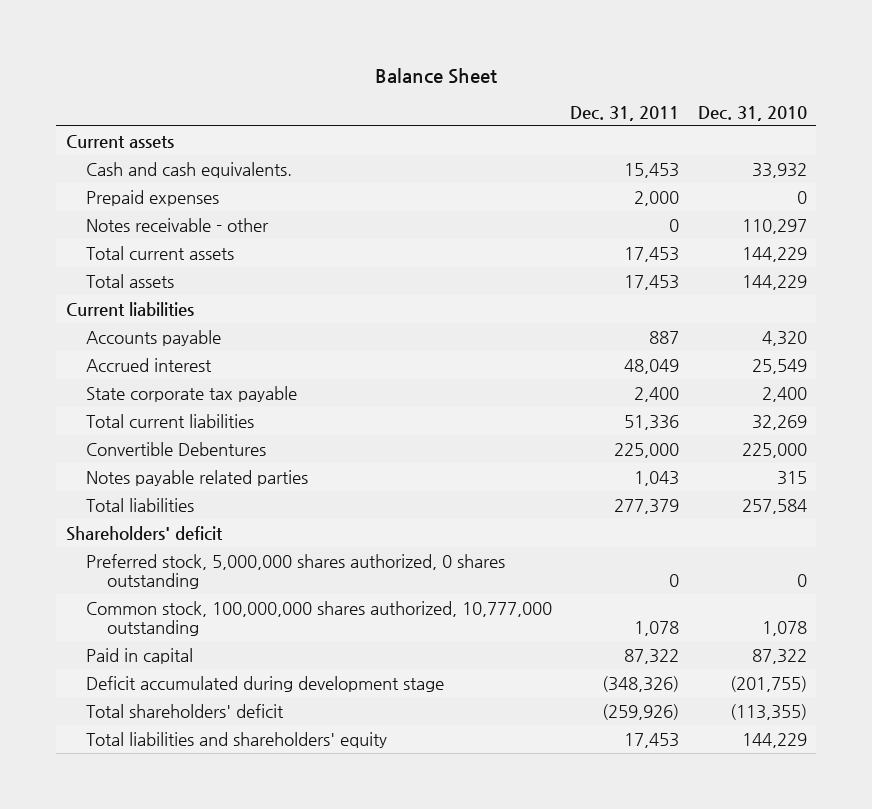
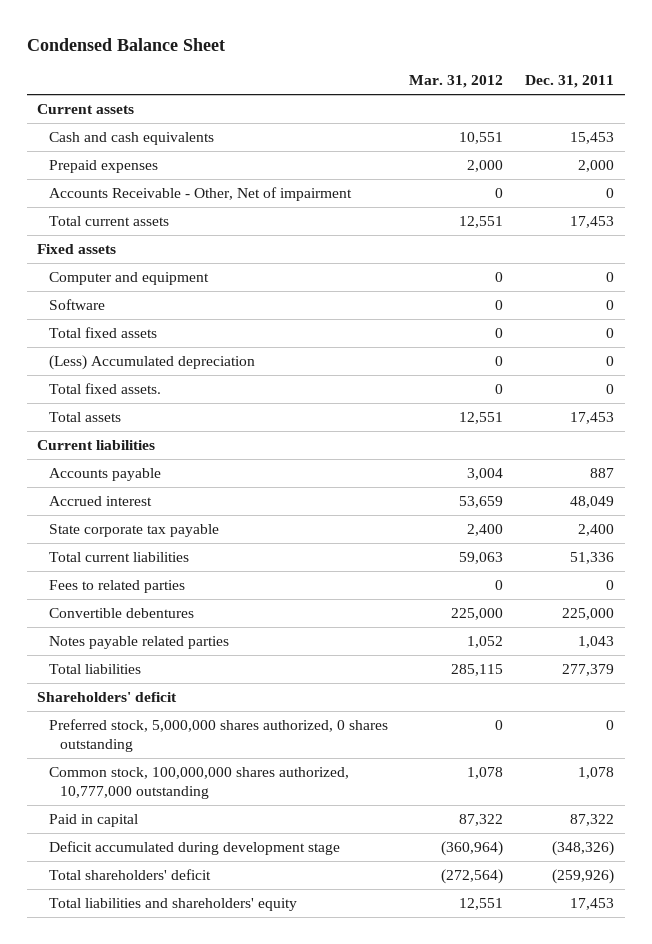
[375,67,498,84] Balance Sheet -> [26,37,225,51] Condensed Balance Sheet
[697,105,807,121] Dec. 31, 2010 -> none
none -> [409,75,504,89] Mar. 31, 2012
[86,161,293,178] Cash and cash equivalents. -> [48,132,214,146] Cash and cash equivalents
[86,217,270,232] Notes receivable - other -> none
none -> [48,187,352,202] Accounts Receivable - Other, Net of impairment
none -> [37,244,117,255] Fixed assets
none -> [48,272,209,286] Computer and equipment
none -> [48,299,105,311] Software
none -> [48,327,157,339] Total fixed assets
none -> [48,355,255,371] (Less) Accumulated depreciation
none -> [48,383,161,395] Total fixed assets.
none -> [48,580,185,594] Fees to related parties
[86,441,267,456] Convertible Debentures -> [48,608,194,619] Convertible debentures

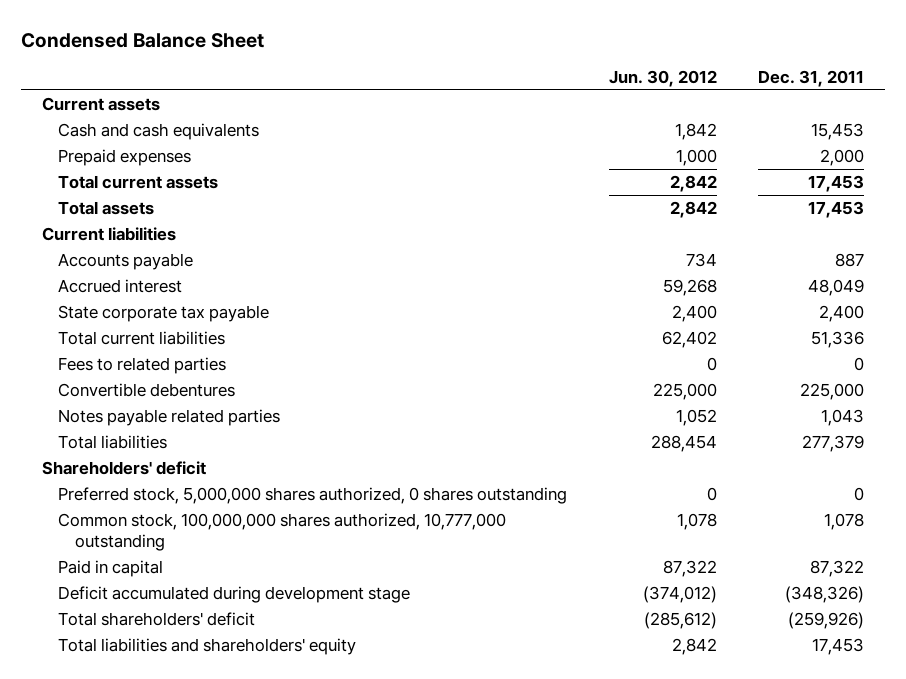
[409,75,504,89] Mar. 31, 2012 -> none
none -> [608,70,717,88] Jun. 30, 2012
[48,187,352,202] Accounts Receivable - Other, Net of impairment -> none
[37,244,117,255] Fixed assets -> none
[48,272,209,286] Computer and equipment -> none
[48,299,105,311] Software -> none
[48,327,157,339] Total fixed assets -> none
[48,355,255,371] (Less) Accumulated depreciation -> none
[48,383,161,395] Total fixed assets. -> none

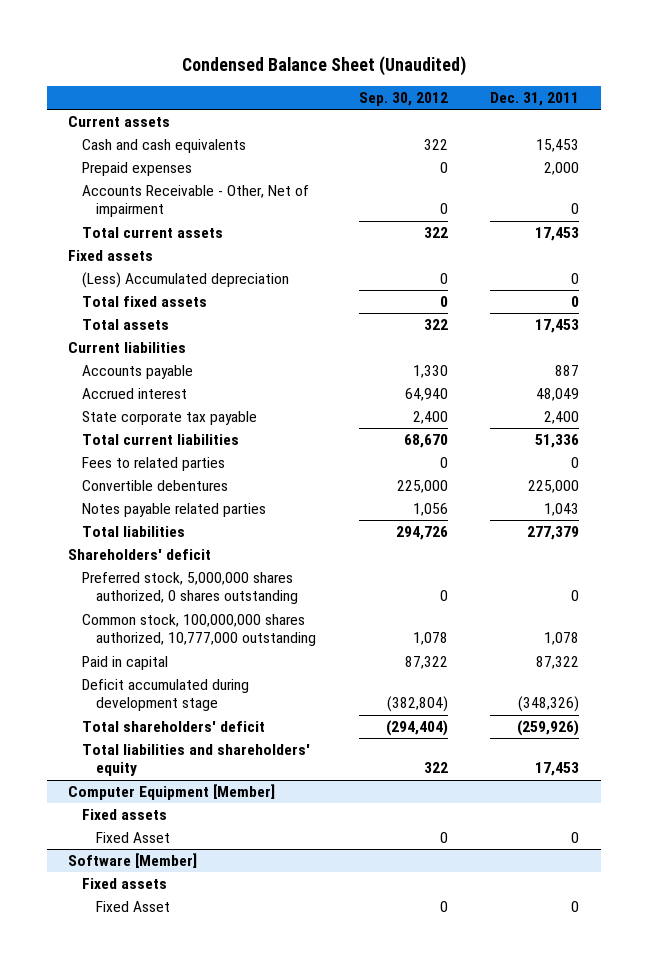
[20,33,264,49] Condensed Balance Sheet -> [181,55,466,76] Condensed Balance Sheet (Unaudited)
[608,70,717,88] Jun. 30, 2012 -> none
none -> [358,92,448,107] Sep. 30, 2012
none -> [82,185,310,218] Accounts Receivable - Other, Net of impairment
none -> [68,250,154,262] Fixed assets
none -> [82,272,290,289] (Less) Accumulated depreciation
none -> [82,296,208,308] Total fixed assets
none -> [68,784,276,801] Computer Equipment [Member]
none -> [82,809,168,821] Fixed assets
none -> [96,832,171,844] Fixed Asset
none -> [68,853,198,869] Software [Member]
none -> [82,878,168,890] Fixed assets
none -> [96,901,171,913] Fixed Asset

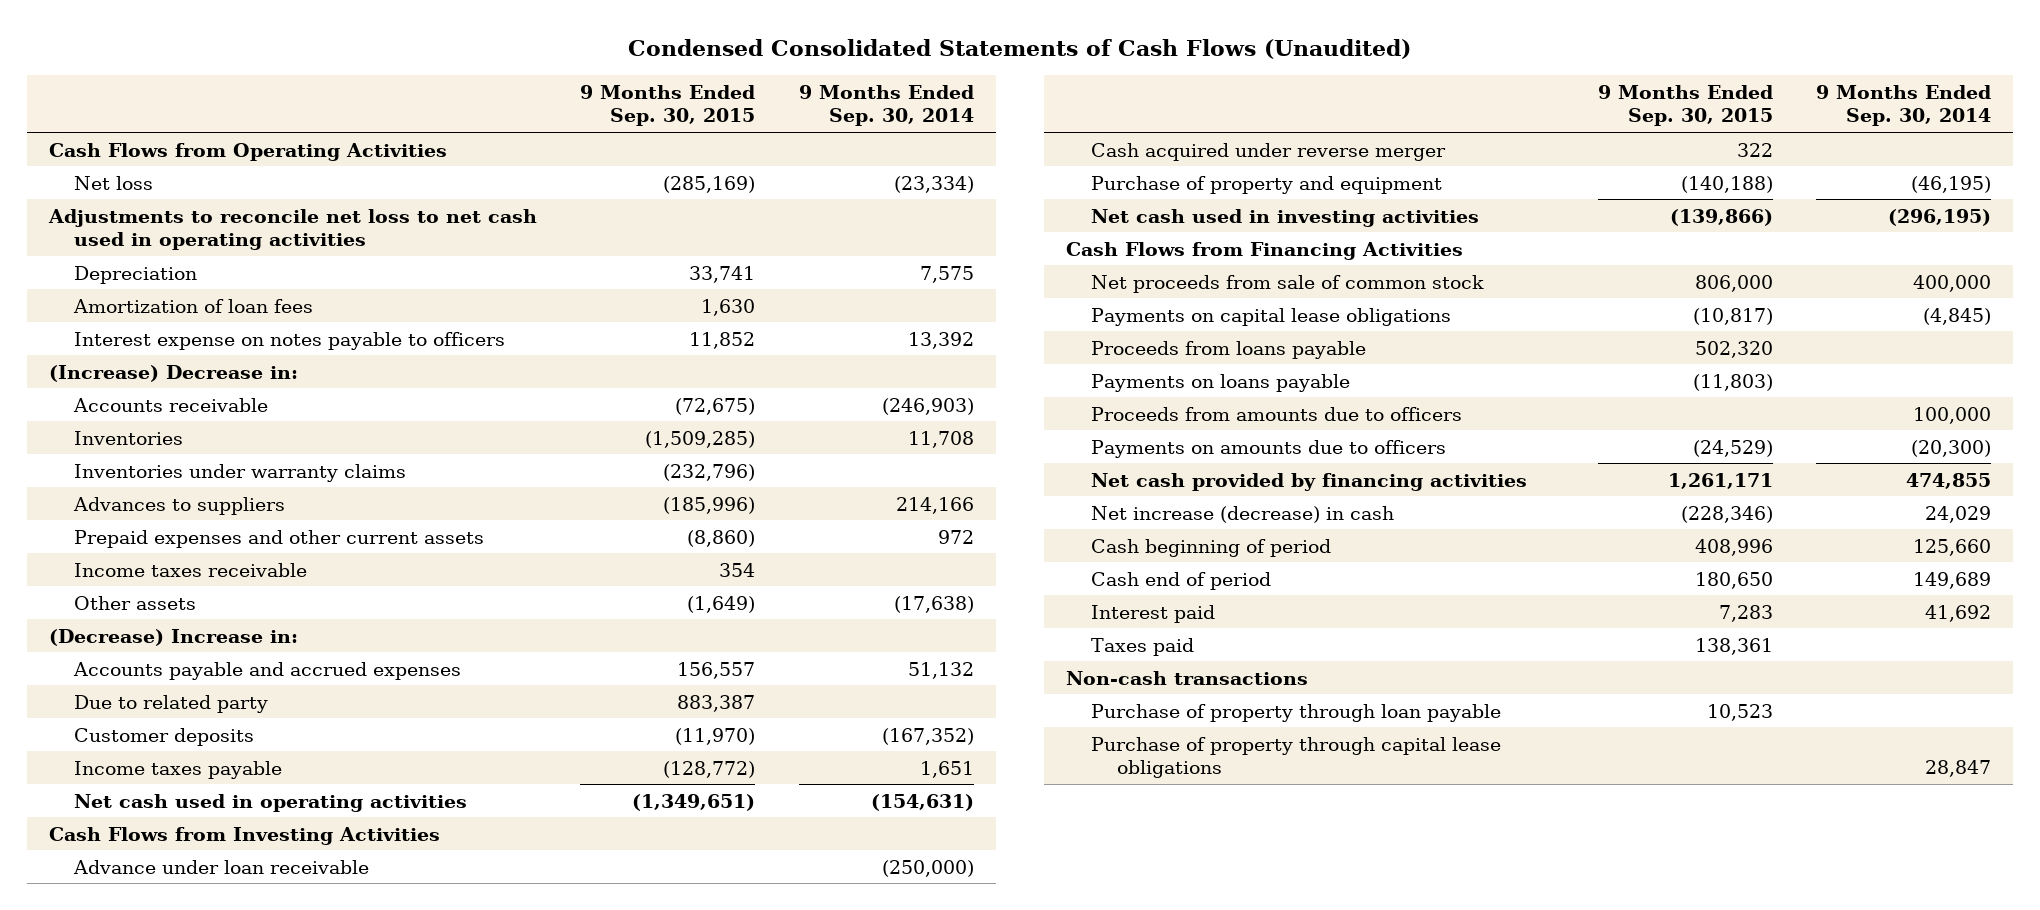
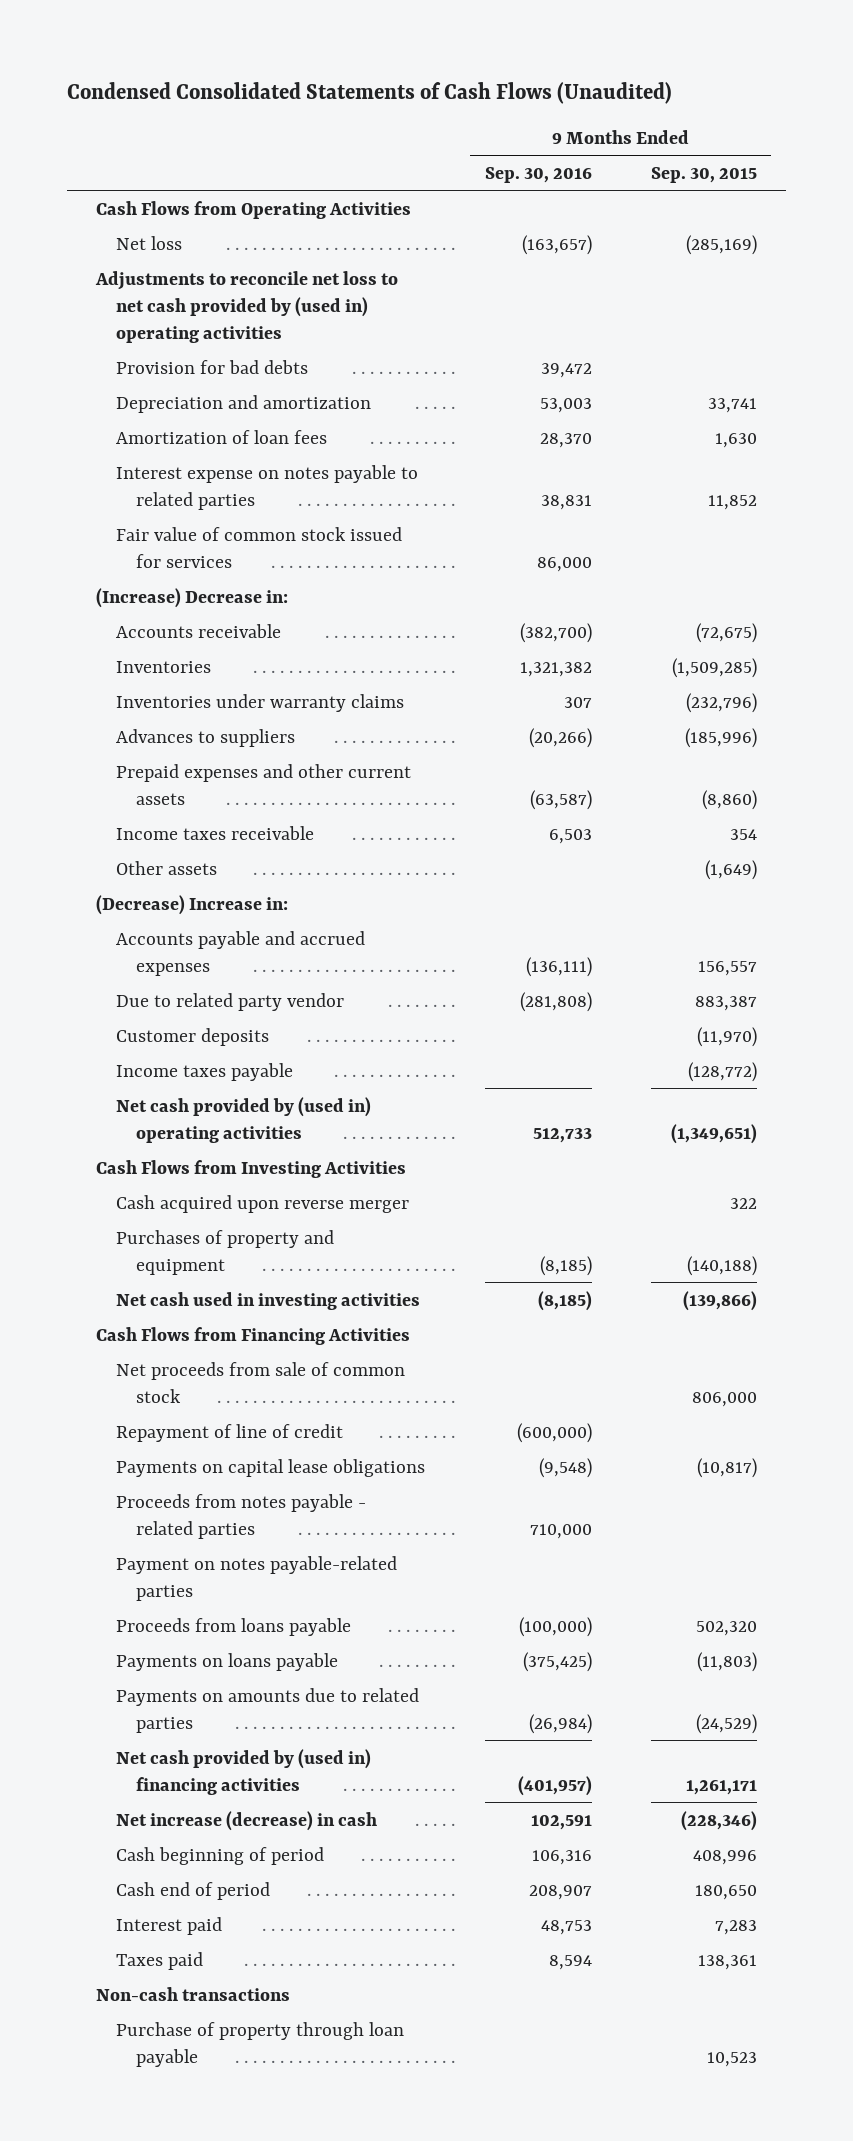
[799,85,975,127] 9 Months Ended Sep. 30, 2014 -> none
none -> [484,166,592,183] Sep. 30, 2016
[47,208,537,251] Adjustments to reconcile net loss to net cash used in operating activities -> [95,270,399,343] Adjustments to reconcile net loss to net cash provided by (used in) operating activities
none -> [116,359,309,374] Provision for bad debts
[74,265,198,284] Depreciation -> [116,394,372,413] Depreciation and amortization
[74,331,506,350] Interest expense on notes payable to officers -> [116,464,419,510] Interest expense on notes payable to related parties
none -> [116,526,403,568] Fair value of common stock issued for services
[74,694,269,713] Due to related party -> [116,992,345,1011] Due to related party vendor
[74,793,468,812] Net cash used in operating activities -> [116,1096,372,1143] Net cash provided by (used in) operating activities
[73,859,370,874] Advance under loan receivable -> none
[1091,142,1447,161] Cash acquired under reverse merger -> [116,1194,410,1213] Cash acquired upon reverse merger
[1091,175,1443,194] Purchase of property and equipment -> [116,1229,335,1275] Purchases of property and equipment
none -> [116,1423,344,1442] Repayment of line of credit
none -> [116,1493,367,1539] Proceeds from notes payable - related parties
none -> [116,1555,398,1601] Payment on notes payable-related parties
[1091,406,1463,421] Proceeds from amounts due to officers -> none
[1091,439,1447,458] Payments on amounts due to officers -> [116,1687,420,1733] Payments on amounts due to related parties
[1091,472,1528,491] Net cash provided by financing activities -> [116,1748,372,1795] Net cash provided by (used in) financing activities
[1091,736,1502,779] Purchase of property through capital lease obligations -> none

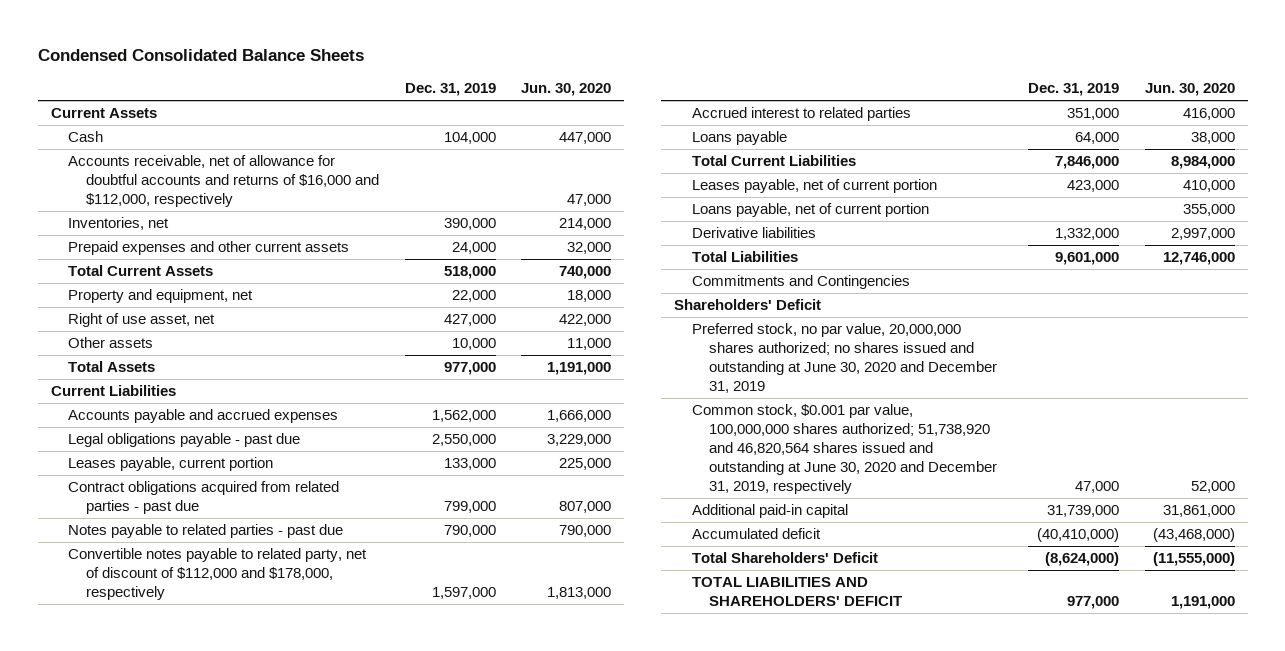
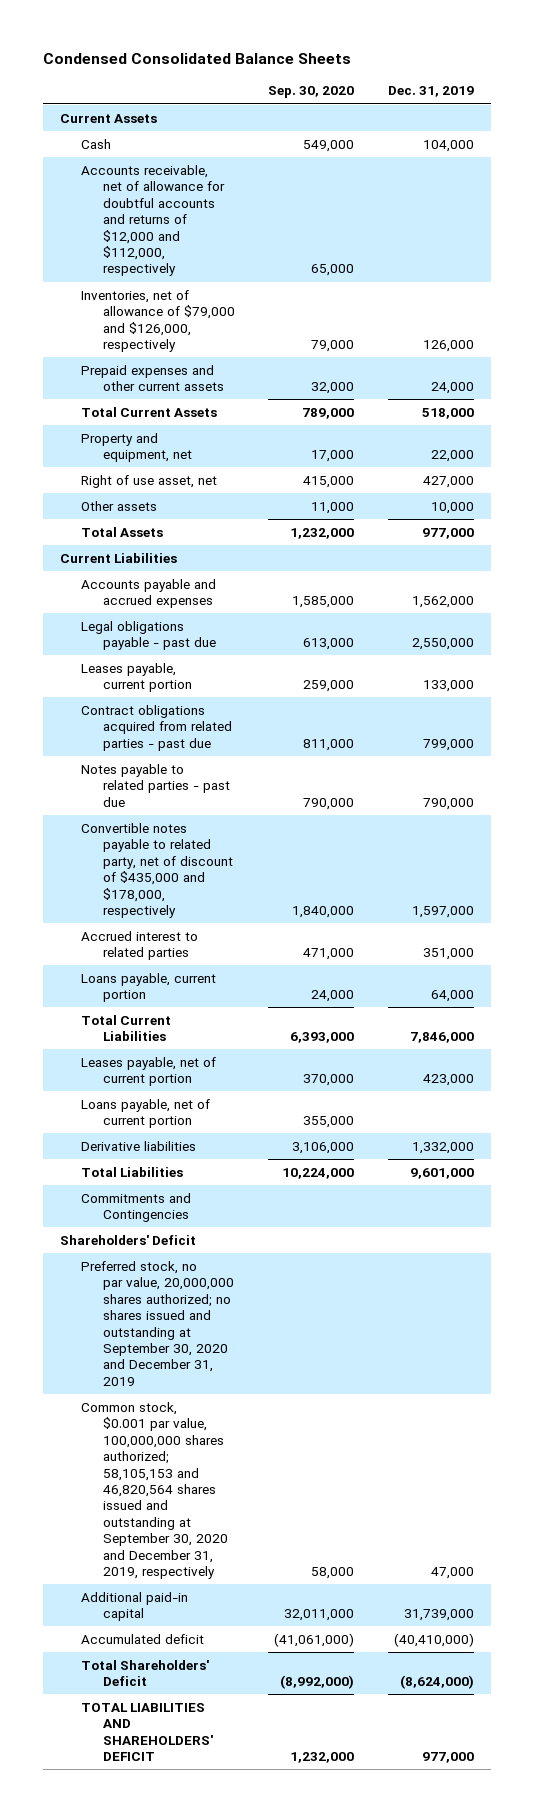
[521,83,612,97] Jun. 30, 2020 -> none
none -> [268,86,355,99] Sep. 30, 2020
[68,155,379,208] Accounts receivable, net of allowance for doubtful accounts and returns of $16,000 and $112,000, respectively -> [81,164,225,277] Accounts receivable, net of allowance for doubtful accounts and returns of $12,000 and $112,000, respectively
[68,217,170,231] Inventories, net -> [81,289,235,353] Inventories, net of allowance of $79,000 and $126,000, respectively
[443,218,496,231] 390,000 -> [422,340,474,353] 126,000
[68,548,368,601] Convertible notes payable to related party, net of discount of $112,000 and $178,000, respectively -> [81,822,233,918] Convertible notes payable to related party, net of discount of $435,000 and $178,000, respectively
[691,131,787,146] Loans payable -> [81,972,217,1003] Loans payable, current portion
[691,323,998,393] Preferred stock, no par value, 20,000,000 shares authorized; no shares issued and outstanding at June 30, 2020 and December 31, 2019 -> [81,1260,234,1386] Preferred stock, no par value, 20,000,000 shares authorized; no shares issued and outstanding at September 30, 2020 and December 31, 2019
[691,404,998,494] Common stock, $0.001 par value, 100,000,000 shares authorized; 51,738,920 and 46,820,564 shares issued and outstanding at June 30, 2020 and December 31, 2019, respectively -> [81,1401,228,1580] Common stock, $0.001 par value, 100,000,000 shares authorized; 58,105,153 and 46,820,564 shares issued and outstanding at September 30, 2020 and December 31, 2019, respectively

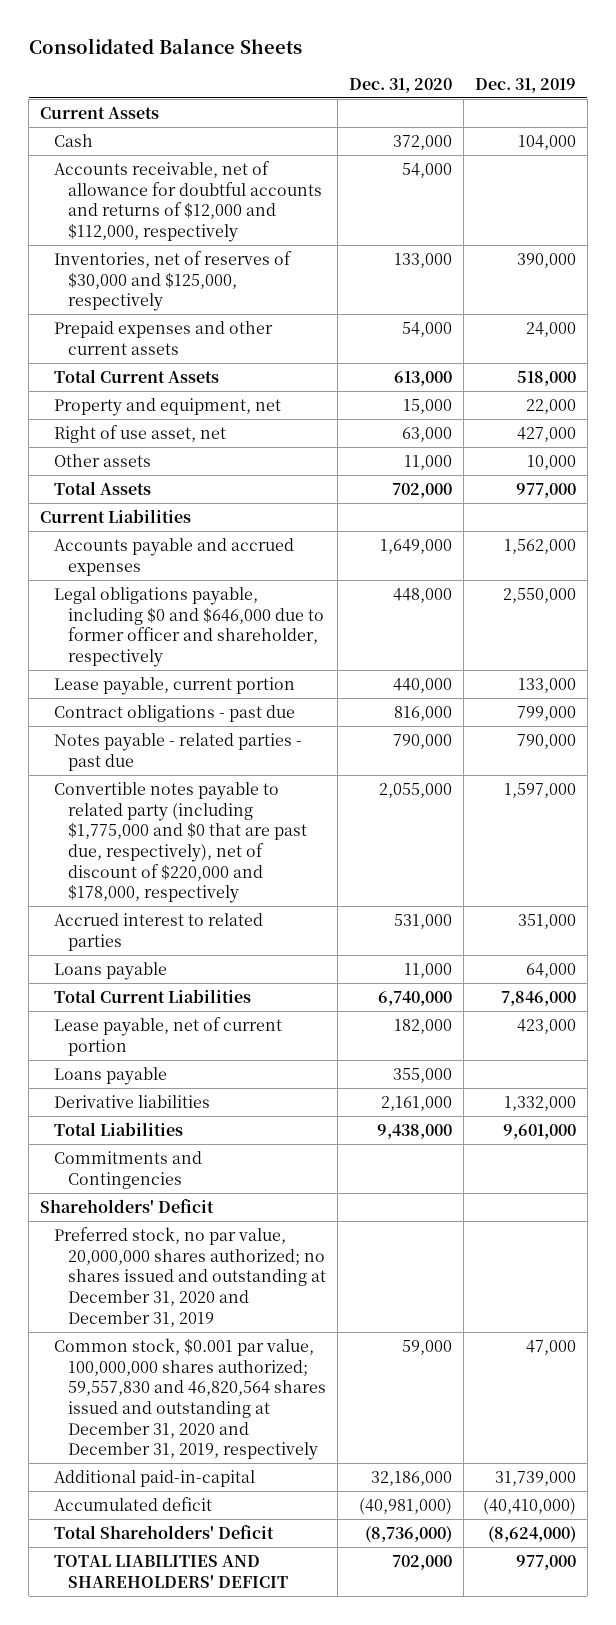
[43,53,352,65] Condensed Consolidated Balance Sheets -> [28,37,302,54] Consolidated Balance Sheets
[268,86,355,99] Sep. 30, 2020 -> none
none -> [348,77,452,93] Dec. 31, 2020
[81,289,235,353] Inventories, net of allowance of $79,000 and $126,000, respectively -> [53,250,292,312] Inventories, net of reserves of $30,000 and $125,000, respectively
[422,340,474,353] 126,000 -> [516,252,576,268] 390,000
[81,620,216,651] Legal obligations payable - past due -> [53,586,324,667] Legal obligations payable, including $0 and $646,000 due to former officer and shareholder, respectively
[81,662,192,693] Leases payable, current portion -> [53,676,295,695] Lease payable, current portion
[81,704,232,751] Contract obligations acquired from related parties - past due -> [53,704,295,722] Contract obligations - past due
[81,763,230,807] Notes payable to related parties - past due -> [53,732,302,771] Notes payable - related parties - past due
[81,822,233,918] Convertible notes payable to related party, net of discount of $435,000 and $178,000, respectively -> [53,781,307,904] Convertible notes payable to related party (including $1,775,000 and $0 that are past due, respectively), net of discount of $220,000 and $178,000, respectively
[81,972,217,1003] Loans payable, current portion -> [53,961,167,980] Loans payable
[81,1056,217,1087] Leases payable, net of current portion -> [53,1016,282,1056] Lease payable, net of current portion
[81,1098,211,1129] Loans payable, net of current portion -> [53,1066,167,1085] Loans payable
[81,1260,234,1386] Preferred stock, no par value, 20,000,000 shares authorized; no shares issued and outstanding at September 30, 2020 and December 31, 2019 -> [53,1226,326,1327] Preferred stock, no par value, 20,000,000 shares authorized; no shares issued and outstanding at December 31, 2020 and December 31, 2019
[81,1401,228,1580] Common stock, $0.001 par value, 100,000,000 shares authorized; 58,105,153 and 46,820,564 shares issued and outstanding at September 30, 2020 and December 31, 2019, respectively -> [53,1337,326,1461] Common stock, $0.001 par value, 100,000,000 shares authorized; 59,557,830 and 46,820,564 shares issued and outstanding at December 31, 2020 and December 31, 2019, respectively
[81,1591,189,1622] Additional paid-in capital -> [53,1469,255,1487] Additional paid-in-capital

